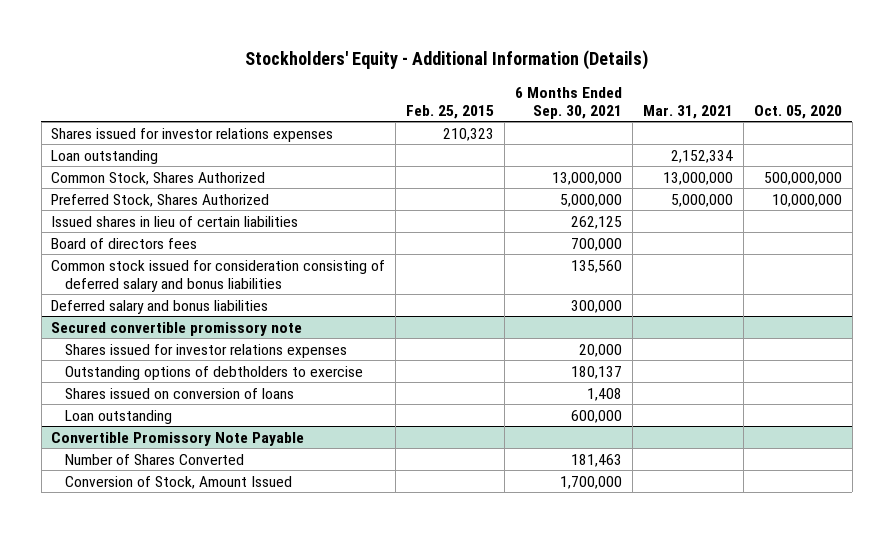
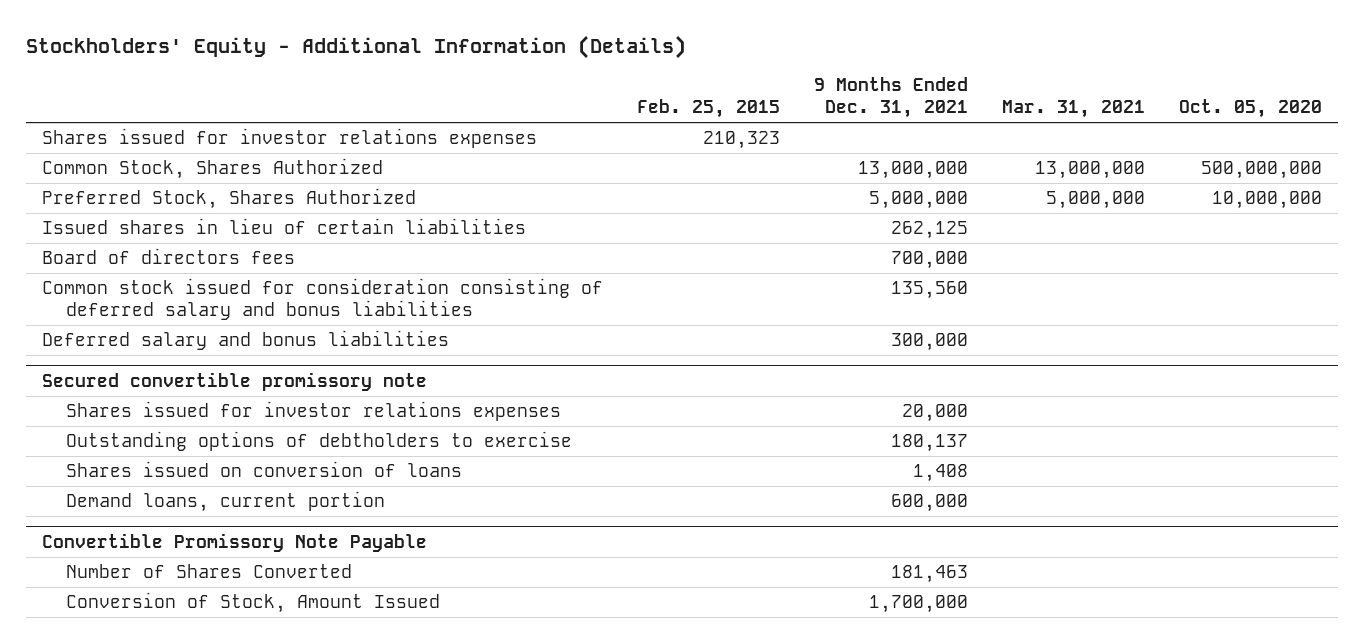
[515,86,623,119] 6 Months Ended Sep. 30, 2021 -> none
none -> [814,77,969,119] 9 Months Ended Dec. 31, 2021
[51,149,159,164] Loan outstanding -> none
[65,409,173,424] Loan outstanding -> [65,491,385,513] Demand loans, current portion

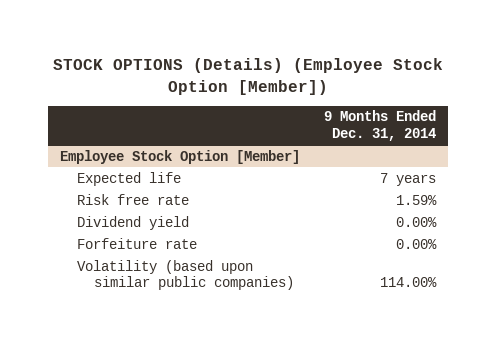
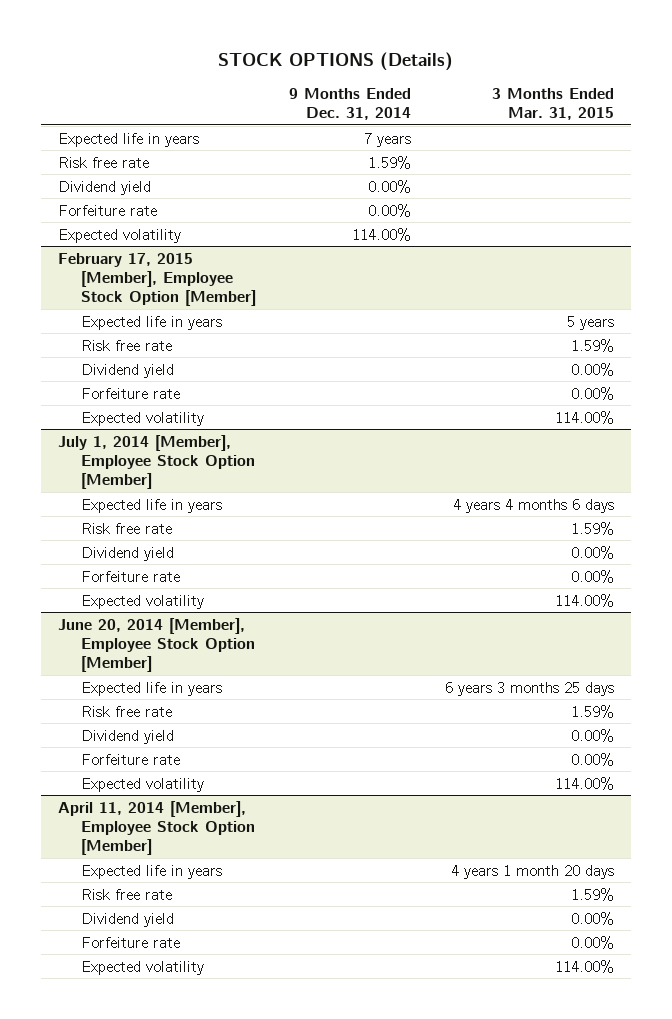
[52,57,443,95] STOCK OPTIONS (Details) (Employee Stock Option [Member]) -> [218,51,454,71] STOCK OPTIONS (Details)
none -> [491,87,614,120] 3 Months Ended Mar. 31, 2015
[59,149,300,164] Employee Stock Option [Member] -> none
[76,171,181,186] Expected life -> [58,132,200,147] Expected life in years
[76,259,294,291] Volatility (based upon similar public companies) -> [58,228,182,243] Expected volatility
none -> [58,252,256,306] February 17, 2015 [Member], Employee Stock Option [Member]
none -> [80,315,222,330] Expected life in years
none -> [80,339,172,351] Risk free rate
none -> [80,363,174,378] Dividend yield
none -> [80,387,180,399] Forfeiture rate
none -> [80,411,204,426] Expected volatility
none -> [58,434,255,489] July 1, 2014 [Member], Employee Stock Option [Member]
none -> [80,498,222,513] Expected life in years
none -> [80,522,172,534] Risk free rate
none -> [80,546,174,561] Dividend yield
none -> [80,570,180,582] Forfeiture rate
none -> [80,594,204,609] Expected volatility
none -> [58,617,255,672] June 20, 2014 [Member], Employee Stock Option [Member]
none -> [80,681,222,696] Expected life in years
none -> [80,705,172,717] Risk free rate
none -> [80,729,174,744] Dividend yield
none -> [80,753,180,765] Forfeiture rate
none -> [80,777,204,792] Expected volatility
none -> [58,800,255,855] April 11, 2014 [Member], Employee Stock Option [Member]
none -> [80,864,222,879] Expected life in years
none -> [80,888,172,900] Risk free rate
none -> [80,912,174,927] Dividend yield
none -> [80,936,180,948] Forfeiture rate
none -> [80,960,204,975] Expected volatility

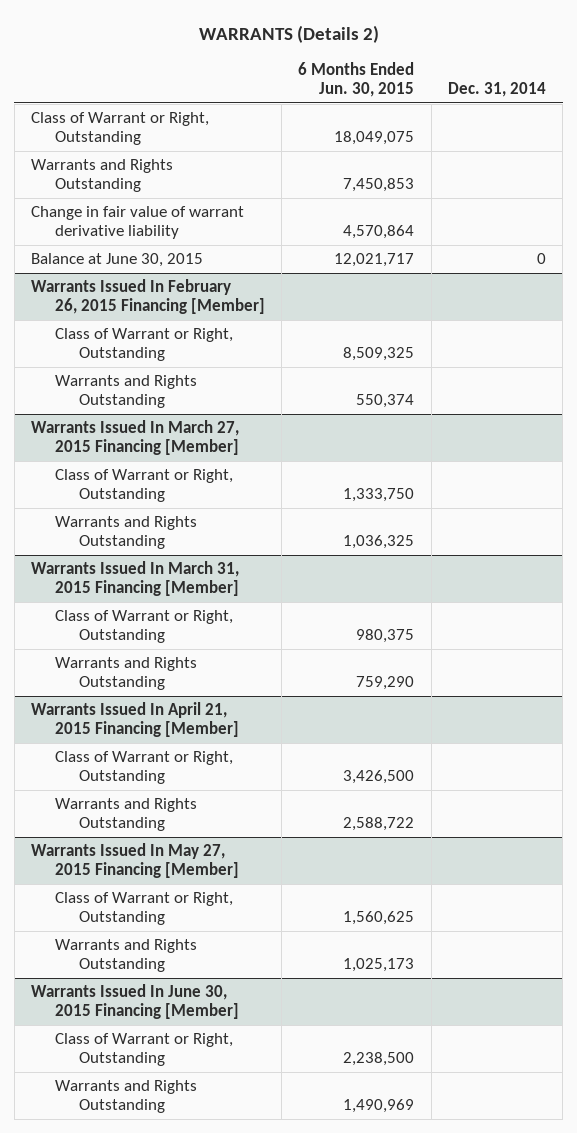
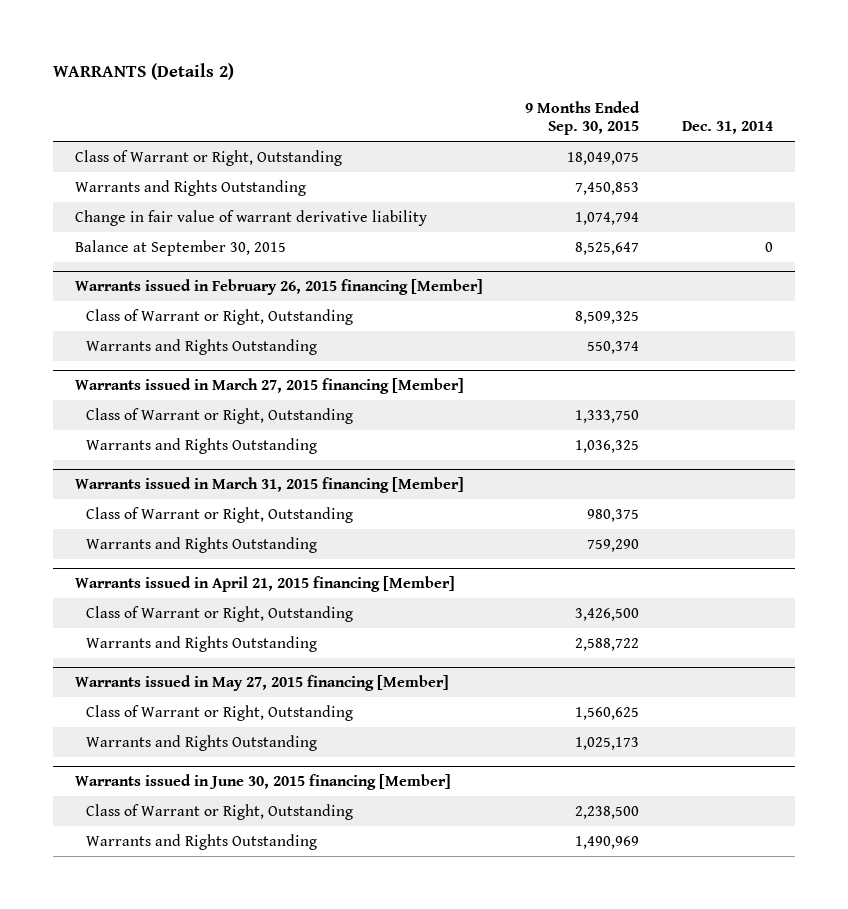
[298,62,415,98] 6 Months Ended Jun. 30, 2015 -> none
none -> [525,100,641,136] 9 Months Ended Sep. 30, 2015
[31,253,204,268] Balance at June 30, 2015 -> [74,239,286,256] Balance at September 30, 2015
[31,279,265,315] Warrants Issued In February 26, 2015 Financing [Member] -> [74,279,483,296] Warrants issued in February 26, 2015 financing [Member]
[31,420,240,456] Warrants Issued In March 27, 2015 Financing [Member] -> [74,378,464,395] Warrants issued in March 27, 2015 financing [Member]
[31,561,240,597] Warrants Issued In March 31, 2015 Financing [Member] -> [74,477,464,494] Warrants issued in March 31, 2015 financing [Member]
[31,702,239,738] Warrants Issued In April 21, 2015 Financing [Member] -> [74,576,455,593] Warrants issued in April 21, 2015 financing [Member]
[31,843,239,879] Warrants Issued In May 27, 2015 Financing [Member] -> [74,675,449,692] Warrants issued in May 27, 2015 financing [Member]
[31,984,239,1020] Warrants Issued In June 30, 2015 Financing [Member] -> [74,774,451,791] Warrants issued in June 30, 2015 financing [Member]

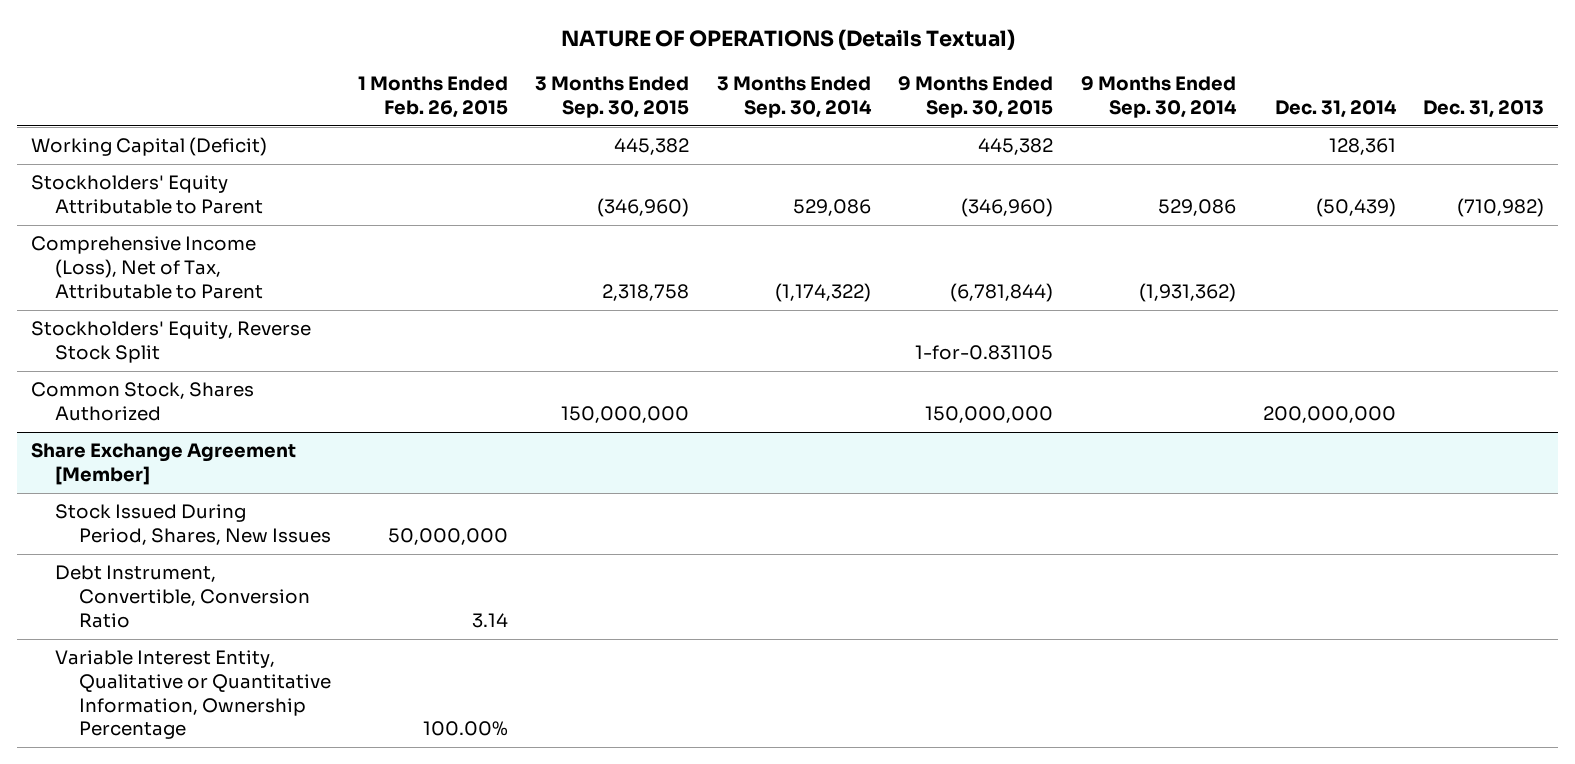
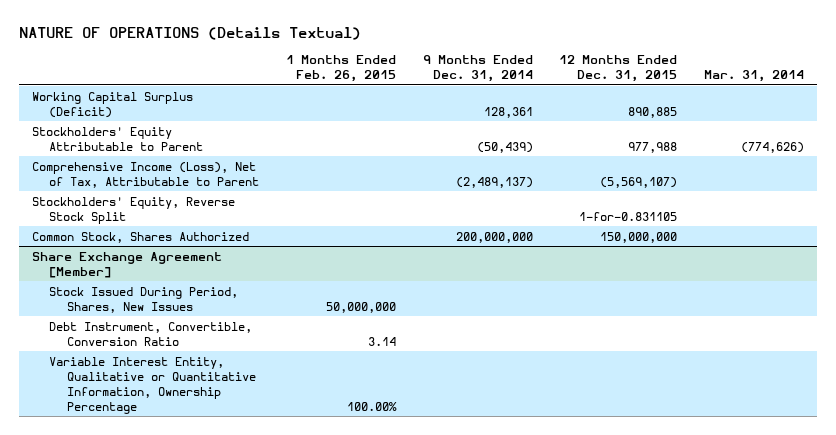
[535,75,690,118] 3 Months Ended Sep. 30, 2015 -> none
[716,75,872,118] 3 Months Ended Sep. 30, 2014 -> none
[898,75,1054,118] 9 Months Ended Sep. 30, 2015 -> none
[1080,75,1237,118] 9 Months Ended Sep. 30, 2014 -> none
[1275,99,1398,118] Dec. 31, 2014 -> none
[1423,99,1545,118] Dec. 31, 2013 -> none
none -> [422,55,533,83] 9 Months Ended Dec. 31, 2014
none -> [559,55,678,83] 12 Months Ended Dec. 31, 2015
none -> [704,70,805,83] Mar. 31, 2014
[31,137,268,157] Working Capital (Deficit) -> [32,91,194,118] Working Capital Surplus (Deficit)

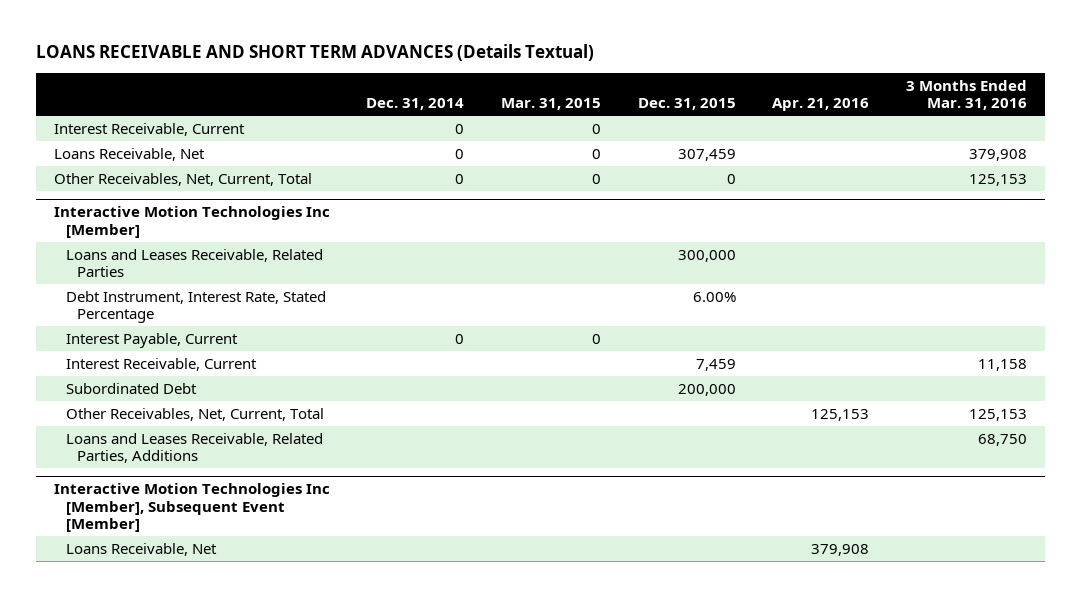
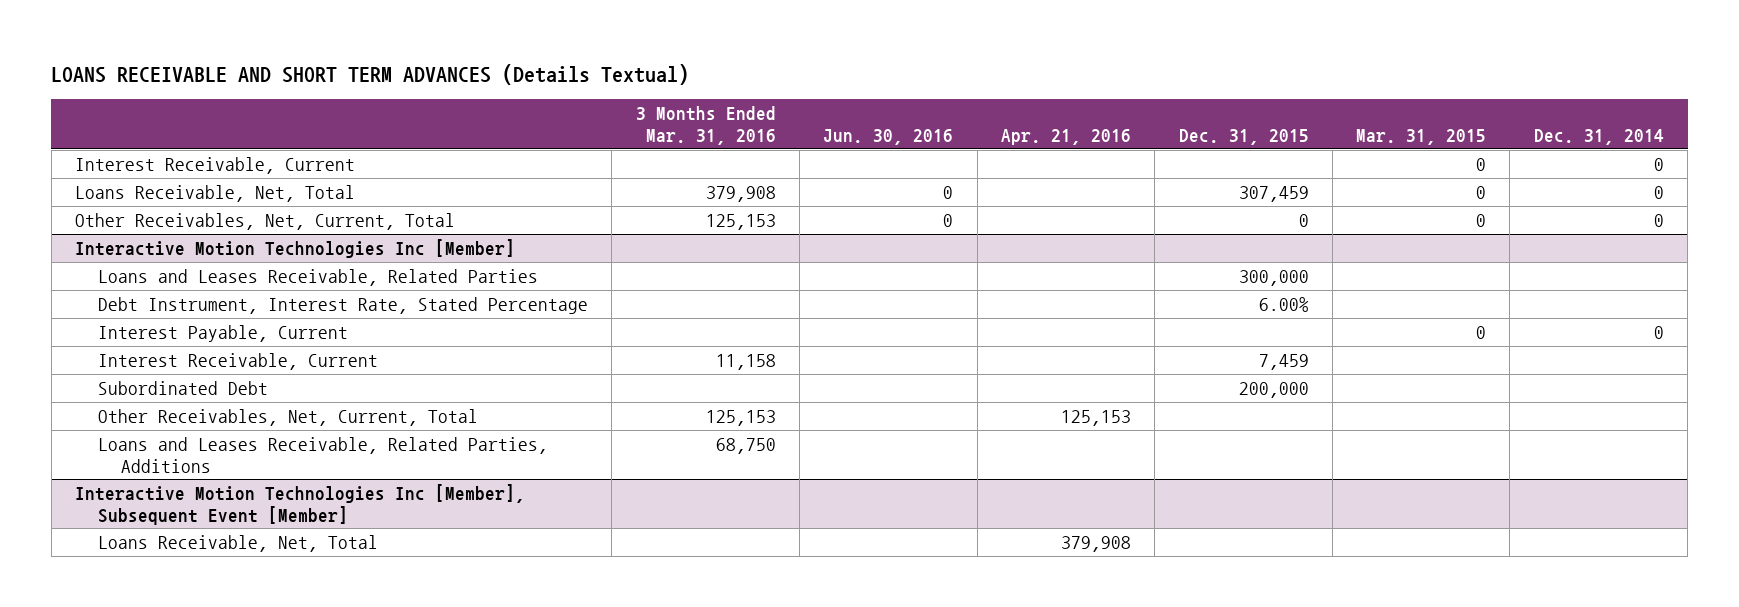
none -> [823,128,954,145] Jun. 30, 2016
[53,147,205,161] Loans Receivable, Net -> [75,184,356,202] Loans Receivable, Net, Total
[65,542,217,556] Loans Receivable, Net -> [98,534,379,552] Loans Receivable, Net, Total

